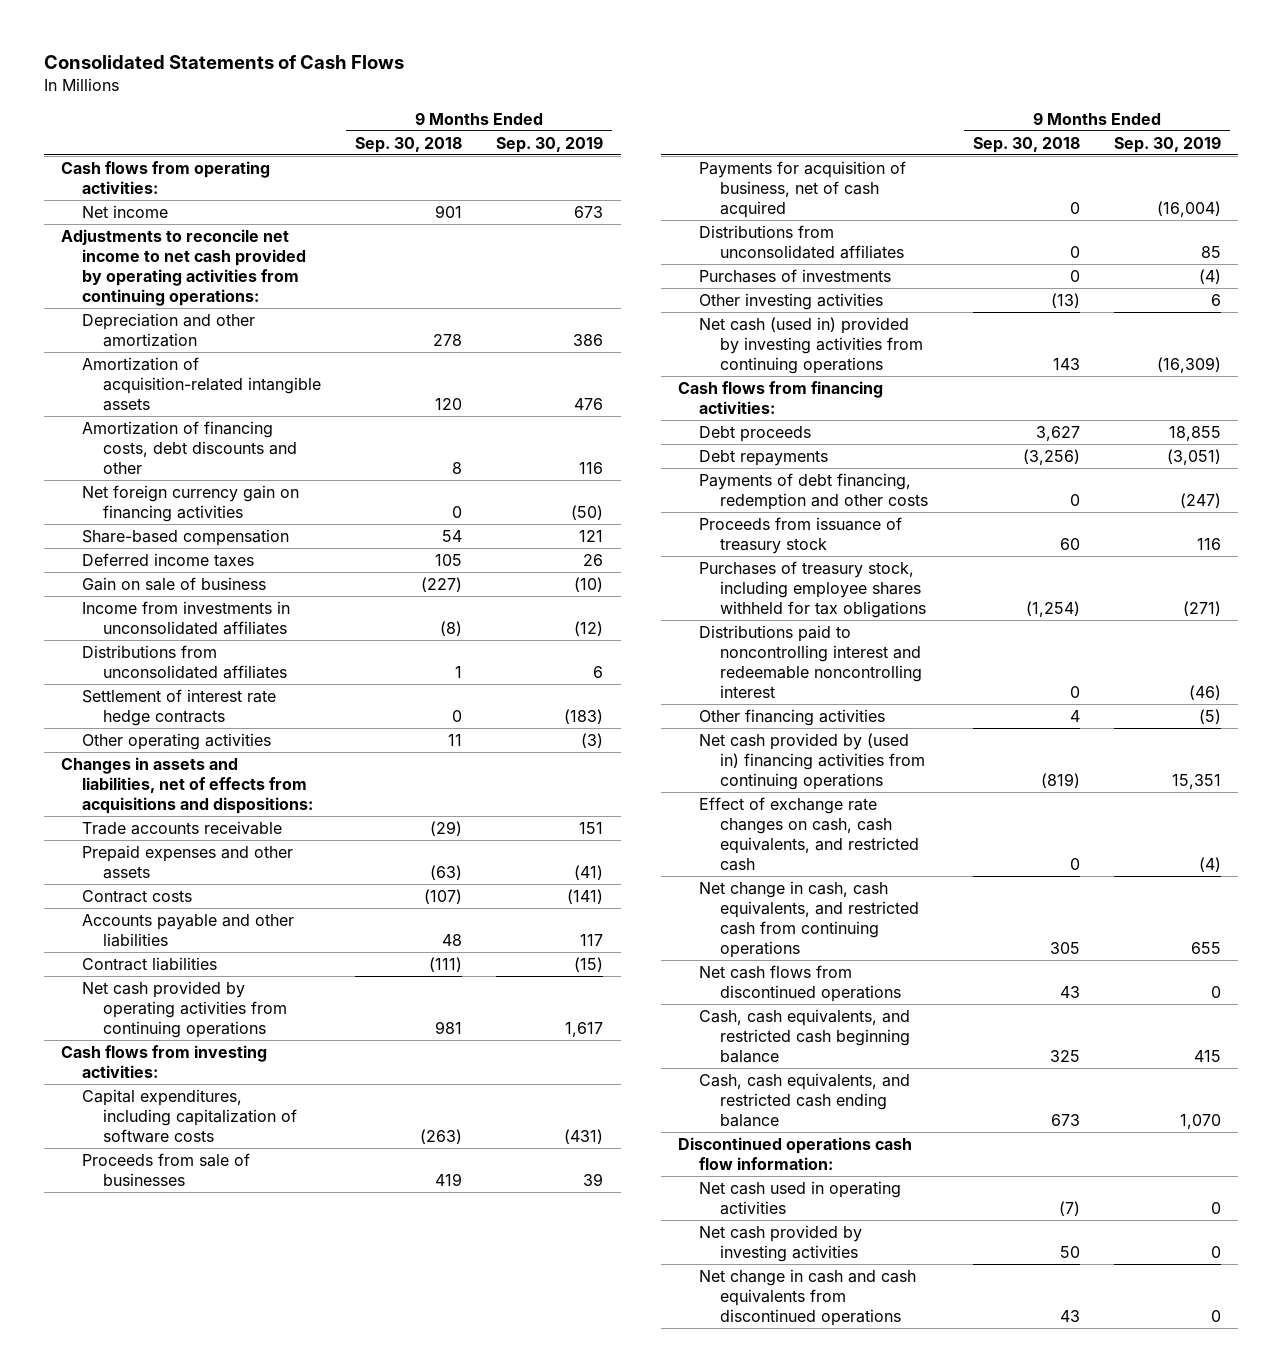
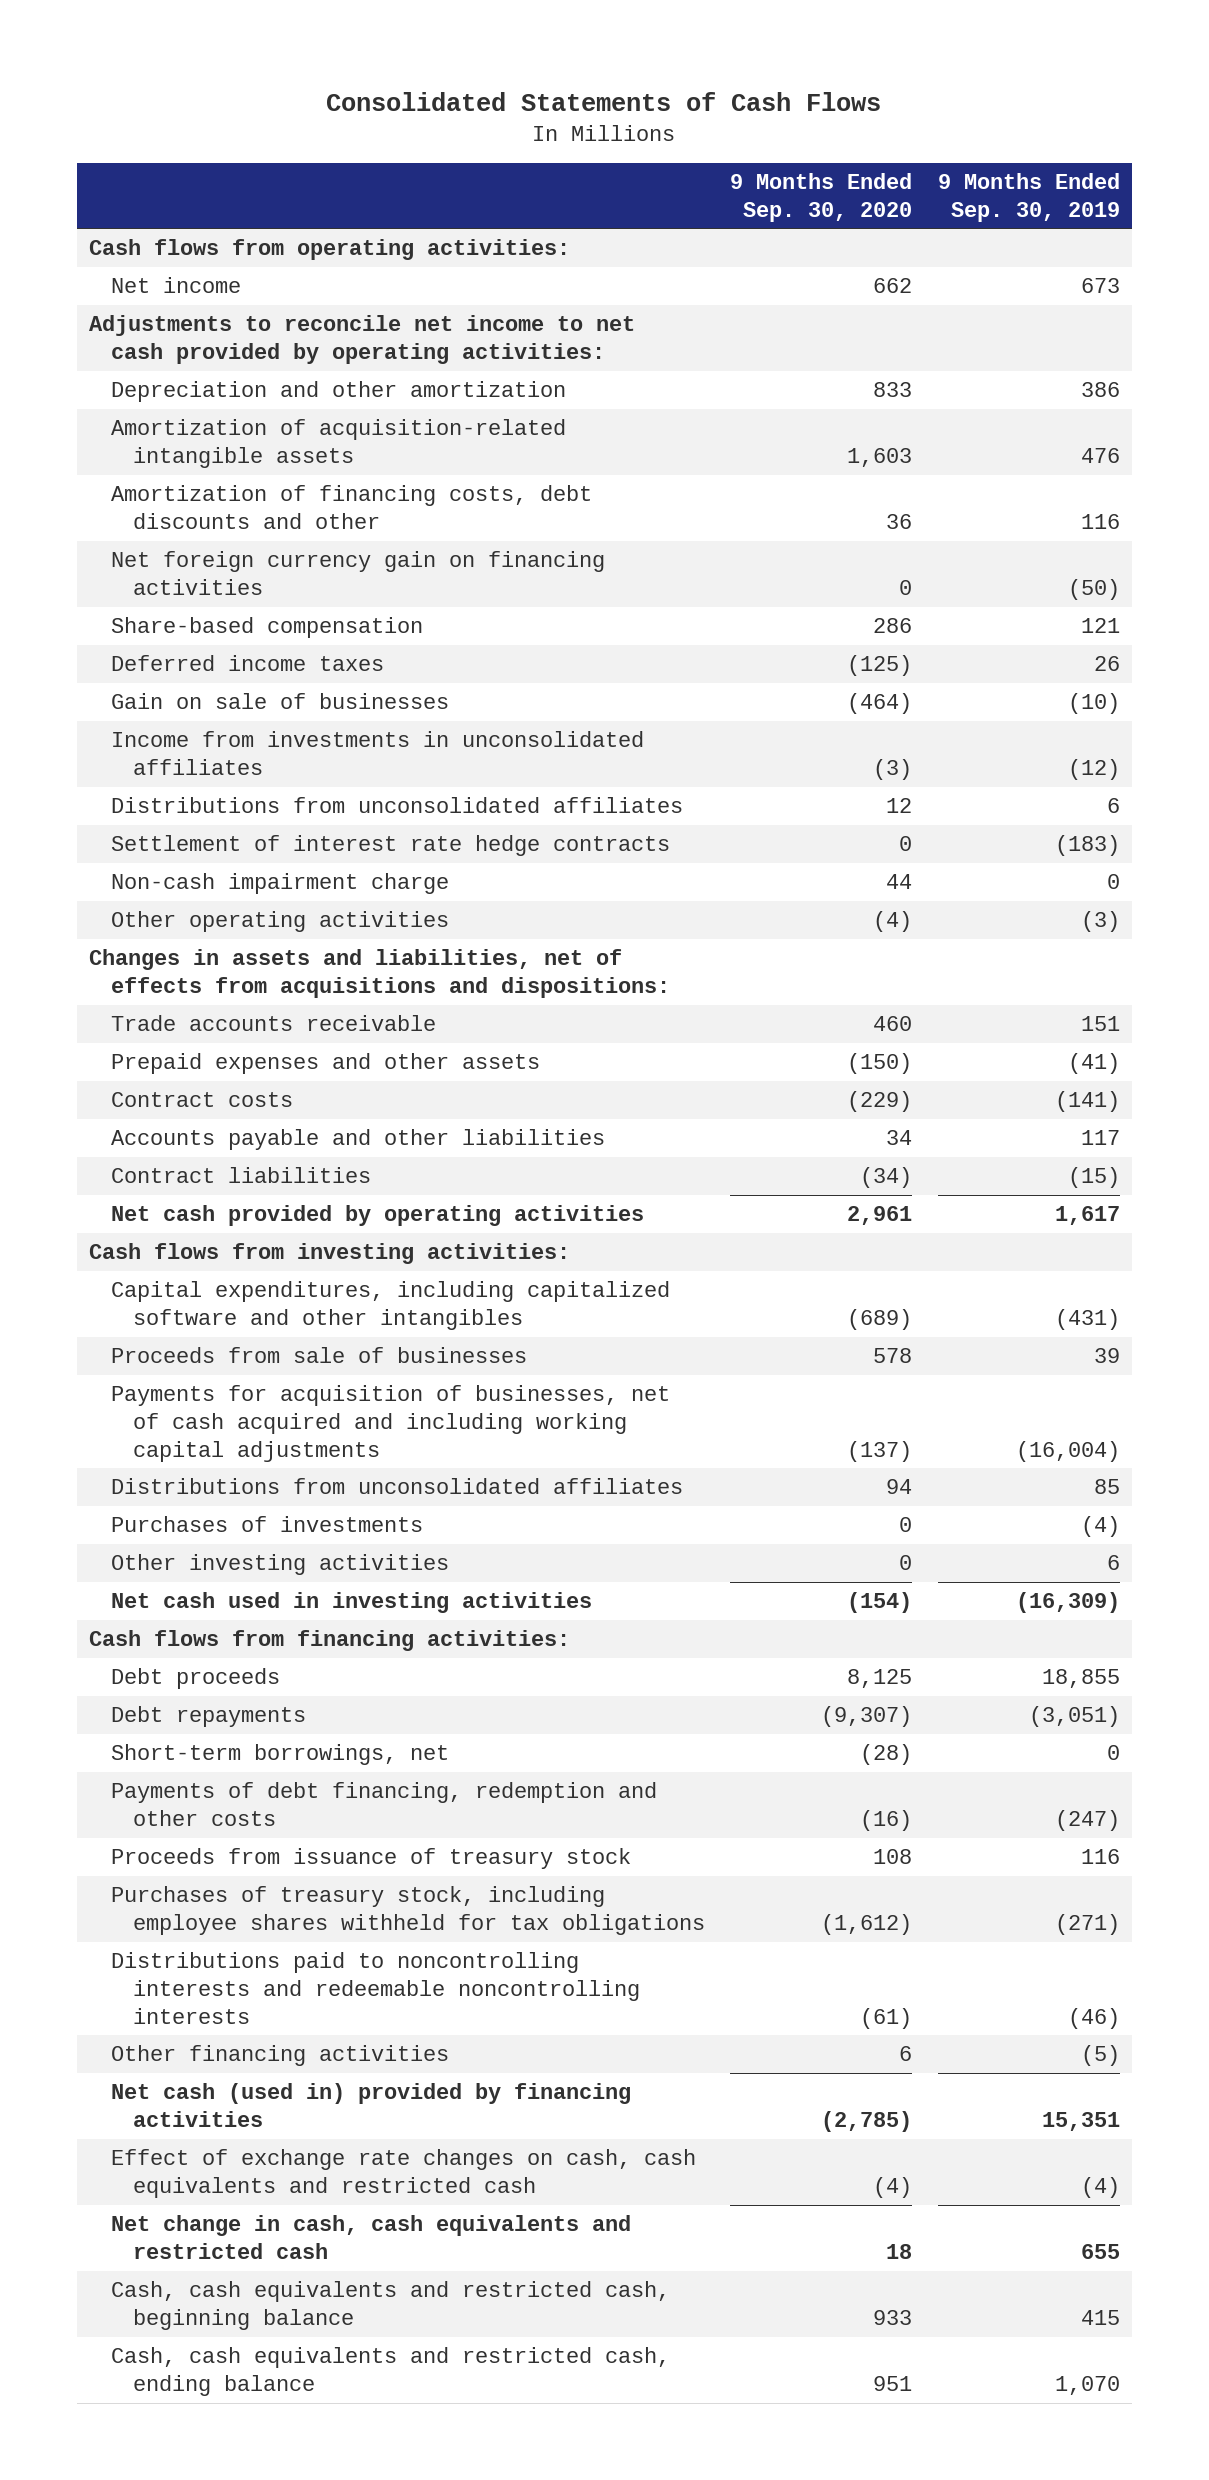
[355,136,463,153] Sep. 30, 2018 -> none
none -> [730,172,913,222] 9 Months Ended Sep. 30, 2020
[60,228,306,306] Adjustments to reconcile net income to net cash provided by operating activities from continuing operations: -> [89,315,636,365] Adjustments to reconcile net income to net cash provided by operating activities:
[81,576,266,591] Gain on sale of business -> [110,693,449,710] Gain on sale of businesses
none -> [110,873,449,895] Non-cash impairment charge
[81,980,287,1038] Net cash provided by operating activities from continuing operations -> [110,1205,644,1227] Net cash provided by operating activities
[81,1088,297,1143] Capital expenditures, including capitalization of software costs -> [110,1281,670,1331] Capital expenditures, including capitalized software and other intangibles
[699,160,907,218] Payments for acquisition of business, net of cash acquired -> [110,1385,670,1462] Payments for acquisition of businesses, net of cash acquired and including working capital adjustments
[699,316,924,374] Net cash (used in) provided by investing activities from continuing operations -> [110,1592,592,1614] Net cash used in investing activities
none -> [110,1744,449,1766] Short-term borrowings, net
[699,624,923,698] Distributions paid to noncontrolling interest and redeemable noncontrolling interest -> [110,1952,640,2024] Distributions paid to noncontrolling interests and redeemable noncontrolling interests
[699,964,902,1002] Net cash flows from discontinued operations -> none
[678,1136,913,1170] Discontinued operations cash flow information: -> none
[699,1180,902,1215] Net cash used in operating activities -> none
[699,1224,863,1262] Net cash provided by investing activities -> none
[699,1268,917,1326] Net change in cash and cash equivalents from discontinued operations -> none
[699,732,926,790] Net cash provided by (used in) financing activities from continuing operations -> [110,2083,631,2128] Net cash (used in) provided by financing activities
[699,796,920,871] Effect of exchange rate changes on cash, cash equivalents, and restricted cash -> [110,2149,696,2199] Effect of exchange rate changes on cash, cash equivalents and restricted cash
[699,880,920,958] Net change in cash, cash equivalents, and restricted cash from continuing operations -> [110,2215,631,2260] Net change in cash, cash equivalents and restricted cash
[699,1008,911,1063] Cash, cash equivalents, and restricted cash beginning balance -> [110,2281,670,2331] Cash, cash equivalents and restricted cash, beginning balance
[699,1072,911,1127] Cash, cash equivalents, and restricted cash ending balance -> [110,2347,670,2397] Cash, cash equivalents and restricted cash, ending balance

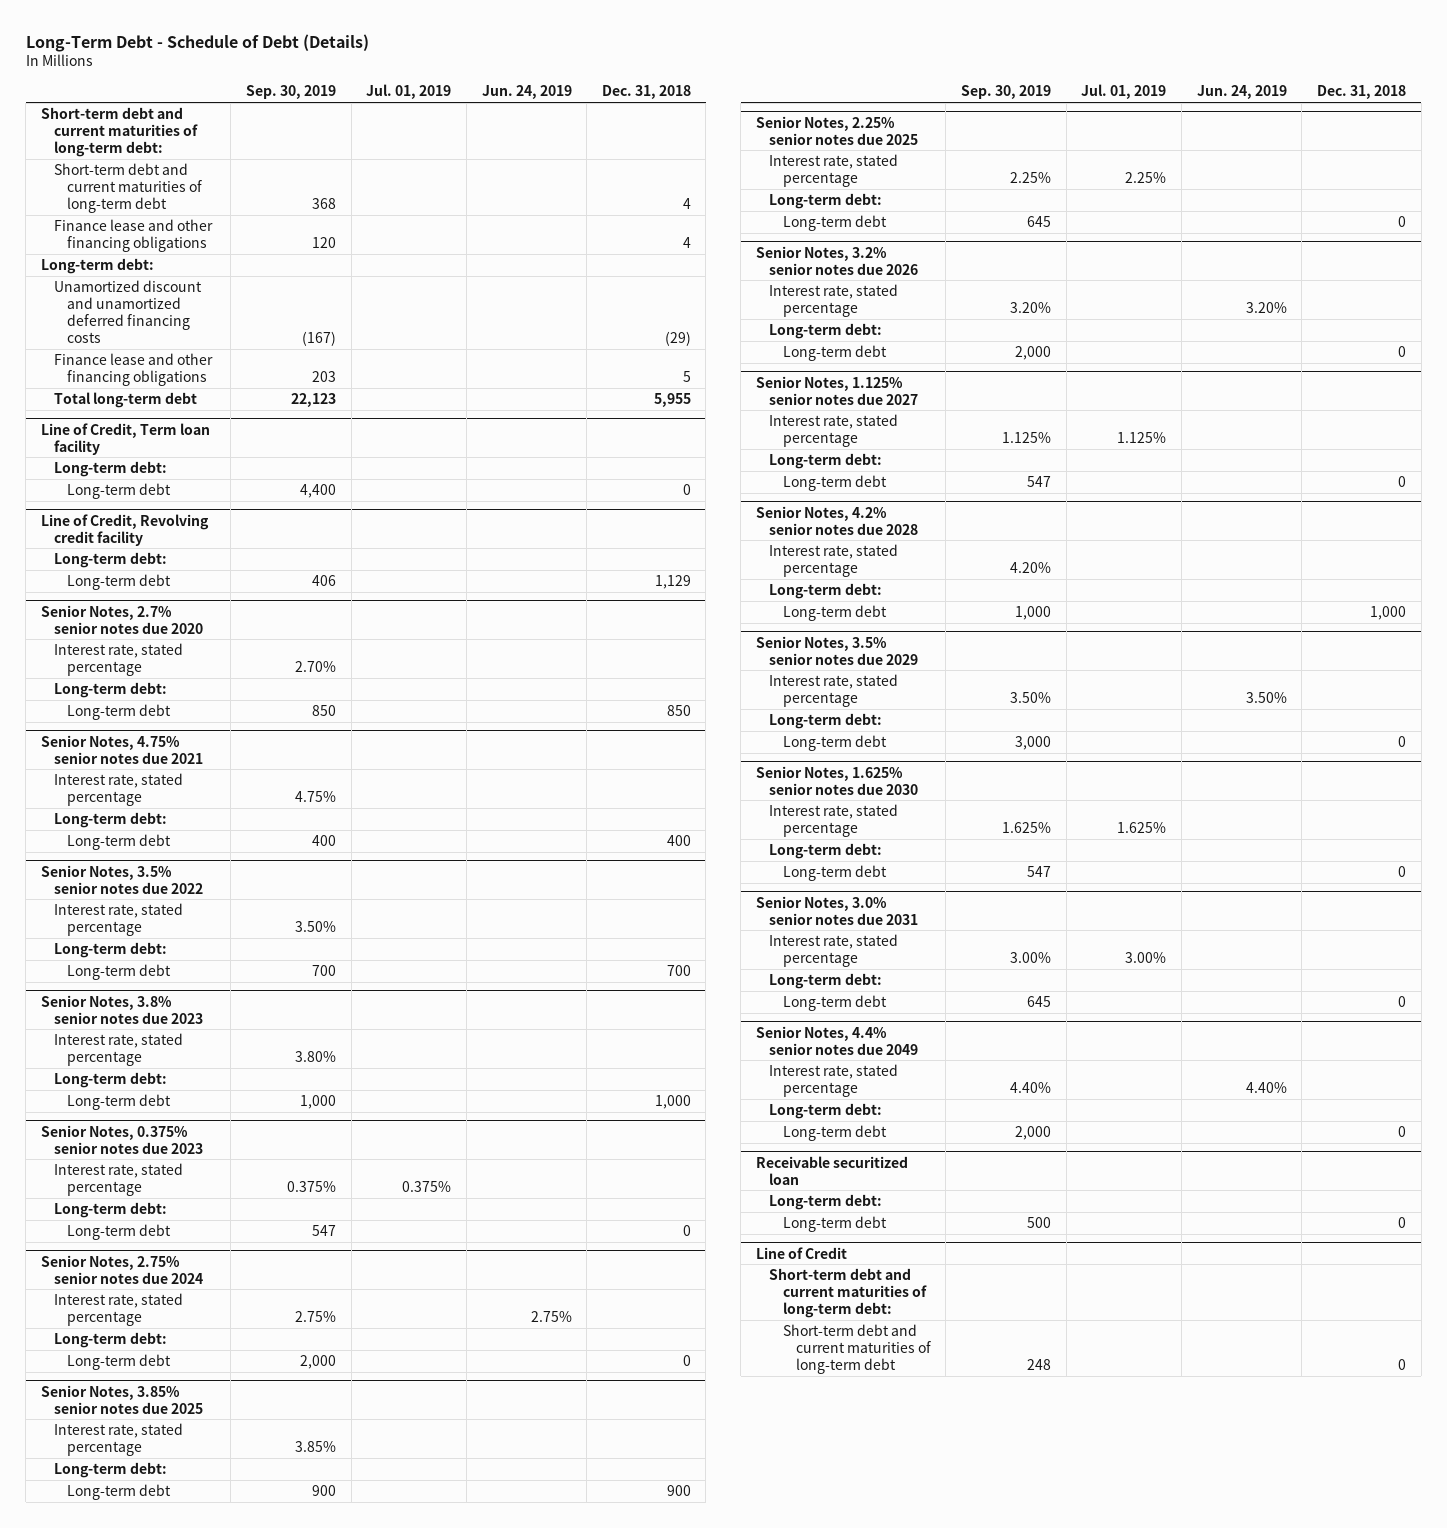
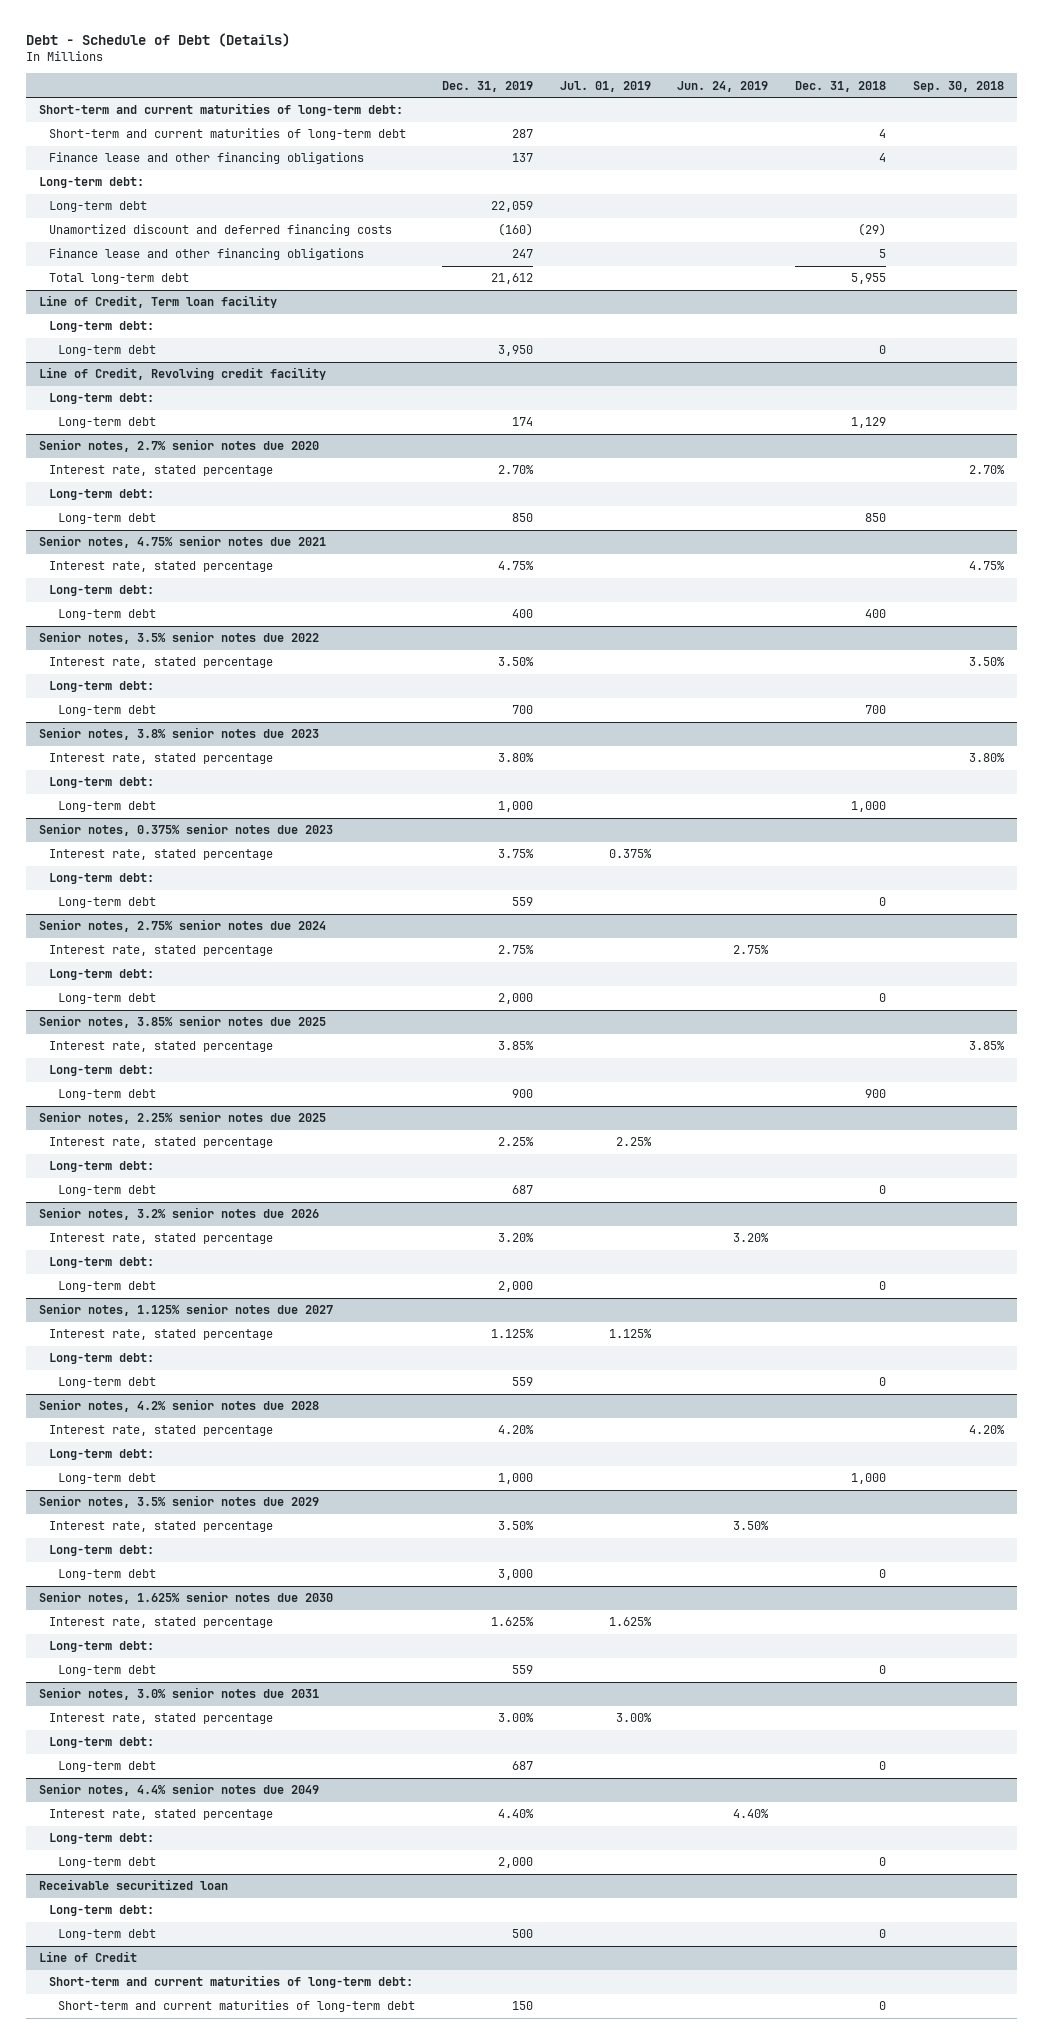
[25,33,369,52] Long-Term Debt - Schedule of Debt (Details) -> [25,32,290,47] Debt - Schedule of Debt (Details)
[245,85,336,100] Sep. 30, 2019 -> none
none -> [441,80,533,92] Dec. 31, 2019
none -> [912,80,1004,92] Sep. 30, 2018
[40,106,199,158] Short-term debt and current maturities of long-term debt: -> [39,103,404,117] Short-term and current maturities of long-term debt:
[54,162,203,214] Short-term debt and current maturities of long-term debt -> [48,128,406,141] Short-term and current maturities of long-term debt
none -> [48,201,147,213] Long-term debt
[54,279,203,344] Unamortized discount and unamortized deferred financing costs -> [48,224,392,237] Unamortized discount and deferred financing costs
[40,604,204,634] Senior Notes, 2.7% senior notes due 2020 -> [39,439,320,453] Senior notes, 2.7% senior notes due 2020
[40,734,204,764] Senior Notes, 4.75% senior notes due 2021 -> [39,535,327,549] Senior notes, 4.75% senior notes due 2021
[40,864,204,894] Senior Notes, 3.5% senior notes due 2022 -> [39,631,320,645] Senior notes, 3.5% senior notes due 2022
[40,994,204,1024] Senior Notes, 3.8% senior notes due 2023 -> [39,727,320,741] Senior notes, 3.8% senior notes due 2023
[40,1124,204,1154] Senior Notes, 0.375% senior notes due 2023 -> [39,823,334,837] Senior notes, 0.375% senior notes due 2023
[40,1254,204,1284] Senior Notes, 2.75% senior notes due 2024 -> [39,919,327,933] Senior notes, 2.75% senior notes due 2024
[40,1384,204,1414] Senior Notes, 3.85% senior notes due 2025 -> [39,1015,327,1029] Senior notes, 3.85% senior notes due 2025
[756,115,919,145] Senior Notes, 2.25% senior notes due 2025 -> [39,1111,327,1125] Senior notes, 2.25% senior notes due 2025
[756,245,919,275] Senior Notes, 3.2% senior notes due 2026 -> [39,1207,320,1221] Senior notes, 3.2% senior notes due 2026
[756,375,919,405] Senior Notes, 1.125% senior notes due 2027 -> [39,1303,334,1317] Senior notes, 1.125% senior notes due 2027
[756,505,919,535] Senior Notes, 4.2% senior notes due 2028 -> [39,1399,320,1413] Senior notes, 4.2% senior notes due 2028
[756,635,919,665] Senior Notes, 3.5% senior notes due 2029 -> [39,1495,320,1509] Senior notes, 3.5% senior notes due 2029
[756,765,919,795] Senior Notes, 1.625% senior notes due 2030 -> [39,1591,334,1605] Senior notes, 1.625% senior notes due 2030
[756,895,919,925] Senior Notes, 3.0% senior notes due 2031 -> [39,1687,320,1701] Senior notes, 3.0% senior notes due 2031
[756,1025,919,1055] Senior Notes, 4.4% senior notes due 2049 -> [39,1783,320,1797] Senior notes, 4.4% senior notes due 2049
[769,1267,927,1319] Short-term debt and current maturities of long-term debt: -> [48,1975,413,1989] Short-term and current maturities of long-term debt:
[782,1323,931,1375] Short-term debt and current maturities of long-term debt -> [58,2000,416,2013] Short-term and current maturities of long-term debt

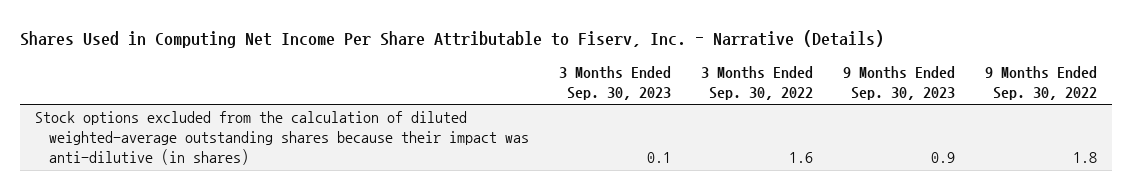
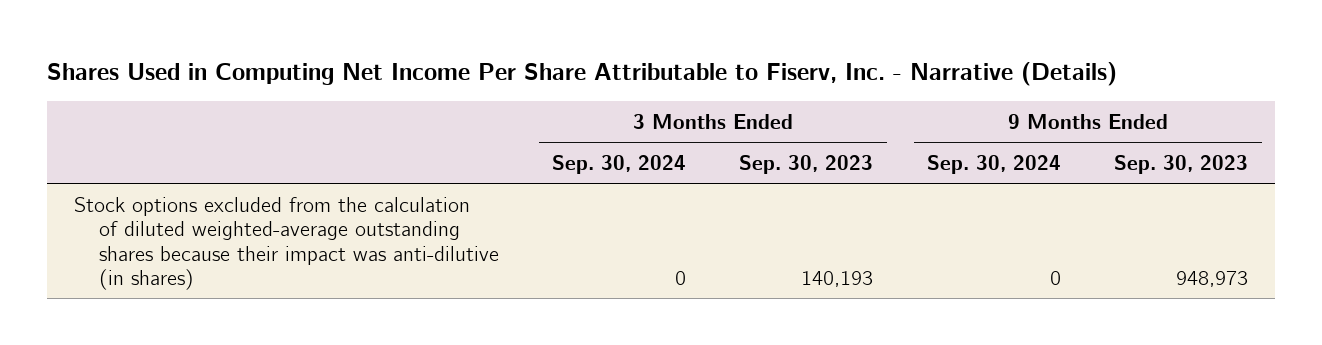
[701,65,814,100] 3 Months Ended Sep. 30, 2022 -> none
[985,65,1098,100] 9 Months Ended Sep. 30, 2022 -> none
none -> [552,154,687,174] Sep. 30, 2024
none -> [926,154,1061,174] Sep. 30, 2024
[647,152,672,164] 0.1 -> [801,270,874,287] 140,193
[931,152,956,164] 0.9 -> [1176,270,1249,287] 948,973

